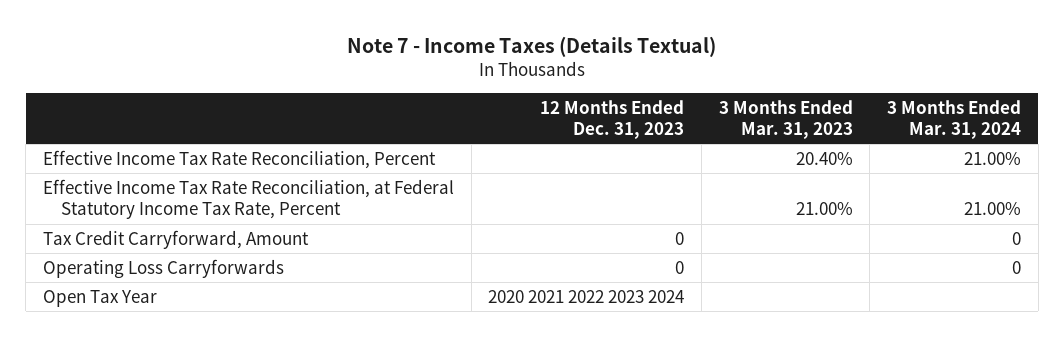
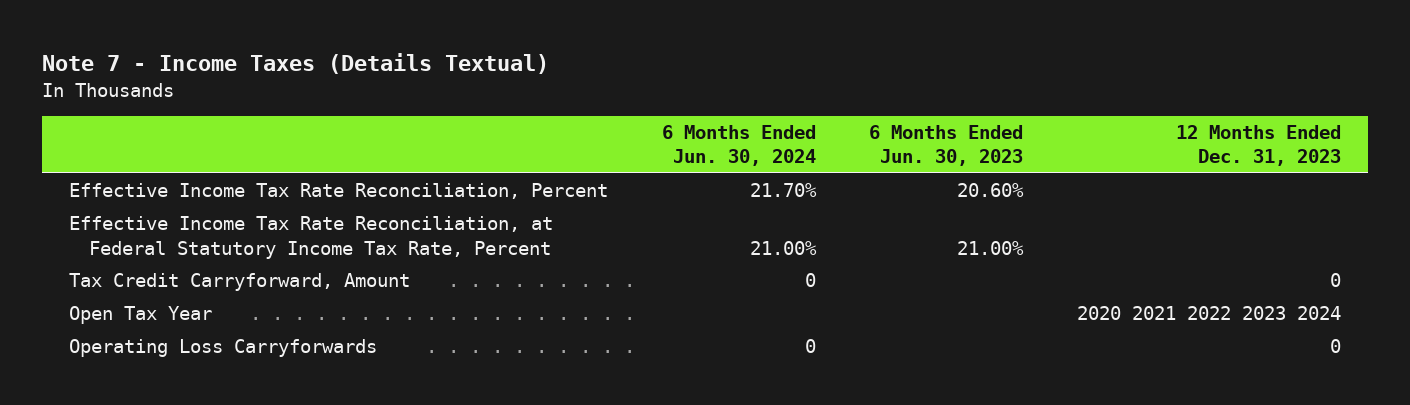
[718,99,853,139] 3 Months Ended Mar. 31, 2023 -> none
[887,99,1022,139] 3 Months Ended Mar. 31, 2024 -> none
none -> [661,125,816,167] 6 Months Ended Jun. 30, 2024
none -> [869,125,1024,167] 6 Months Ended Jun. 30, 2023
[43,258,285,278] Operating Loss Carryforwards -> [68,339,377,358] Operating Loss Carryforwards

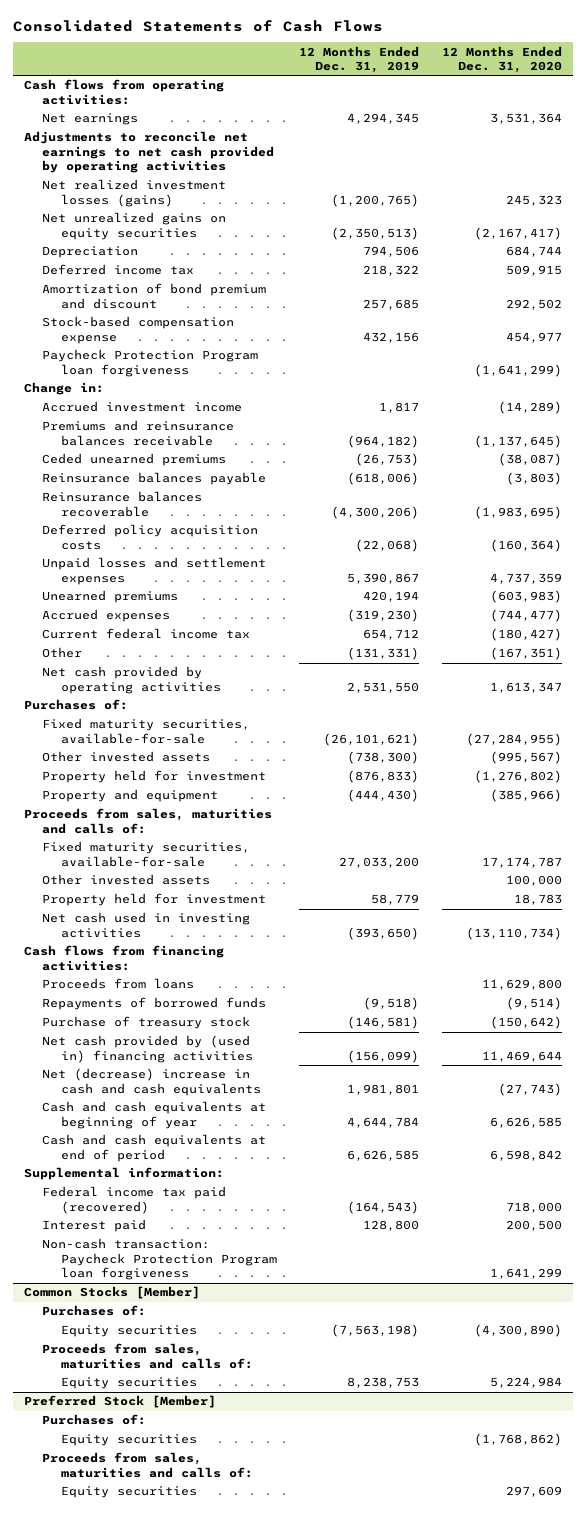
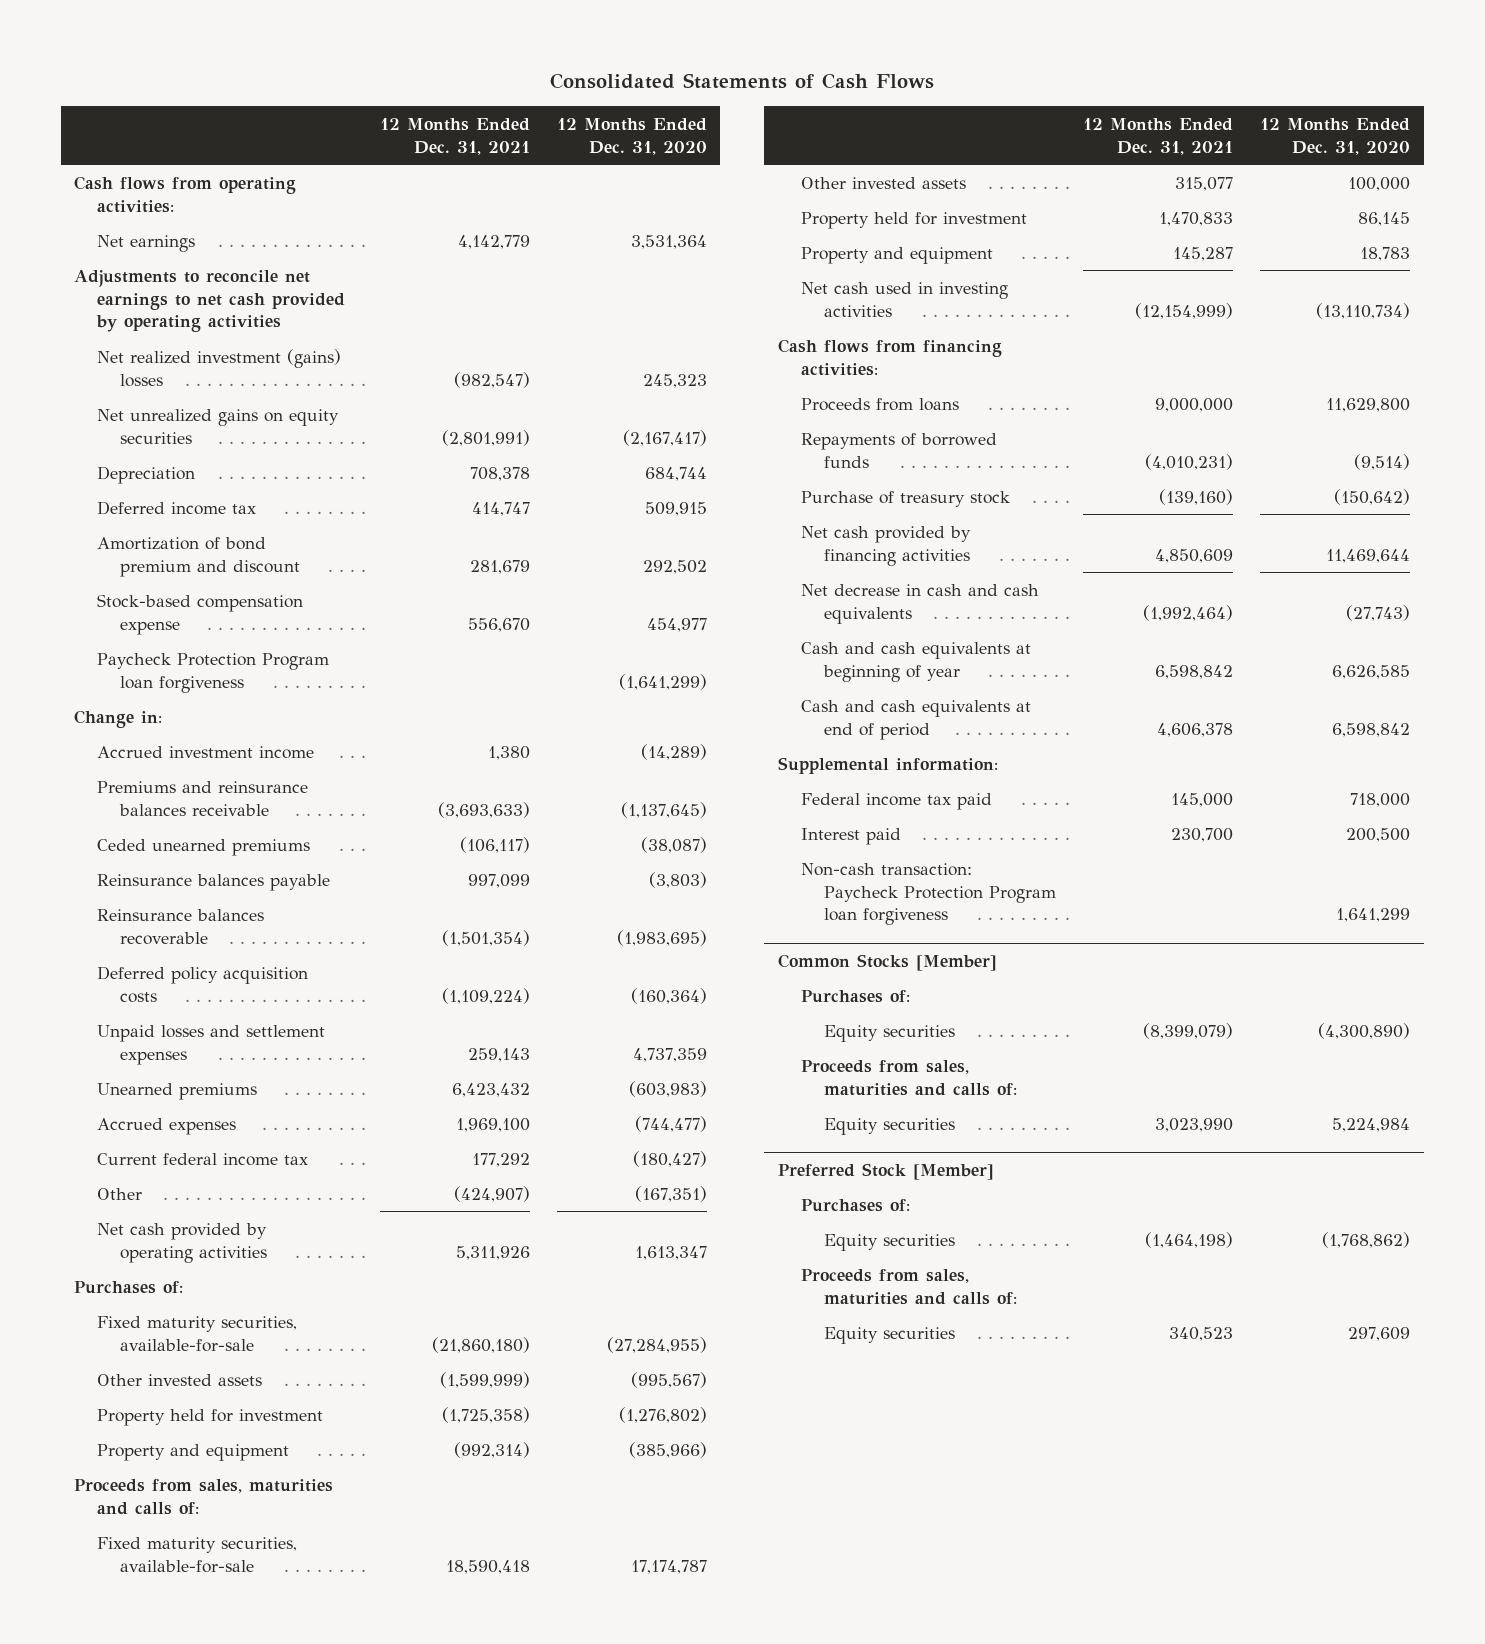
[299,45,420,74] 12 Months Ended Dec. 31, 2019 -> none
none -> [379,117,530,155] 12 Months Ended Dec. 31, 2021
[42,179,227,207] Net realized investment losses (gains) -> [97,348,342,387] Net realized investment (gains) losses
[513,894,562,906] 18,783 -> [1358,211,1411,226] 86,145
none -> [801,246,994,264] Property and equipment
[42,1035,253,1063] Net cash provided by (used in) financing activities -> [801,525,972,566] Net cash provided by financing activities
[42,1068,261,1096] Net (decrease) increase in cash and cash equivalents -> [801,583,1040,624] Net decrease in cash and cash equivalents
[42,1186,227,1214] Federal income tax paid (recovered) -> [801,792,993,810] Federal income tax paid

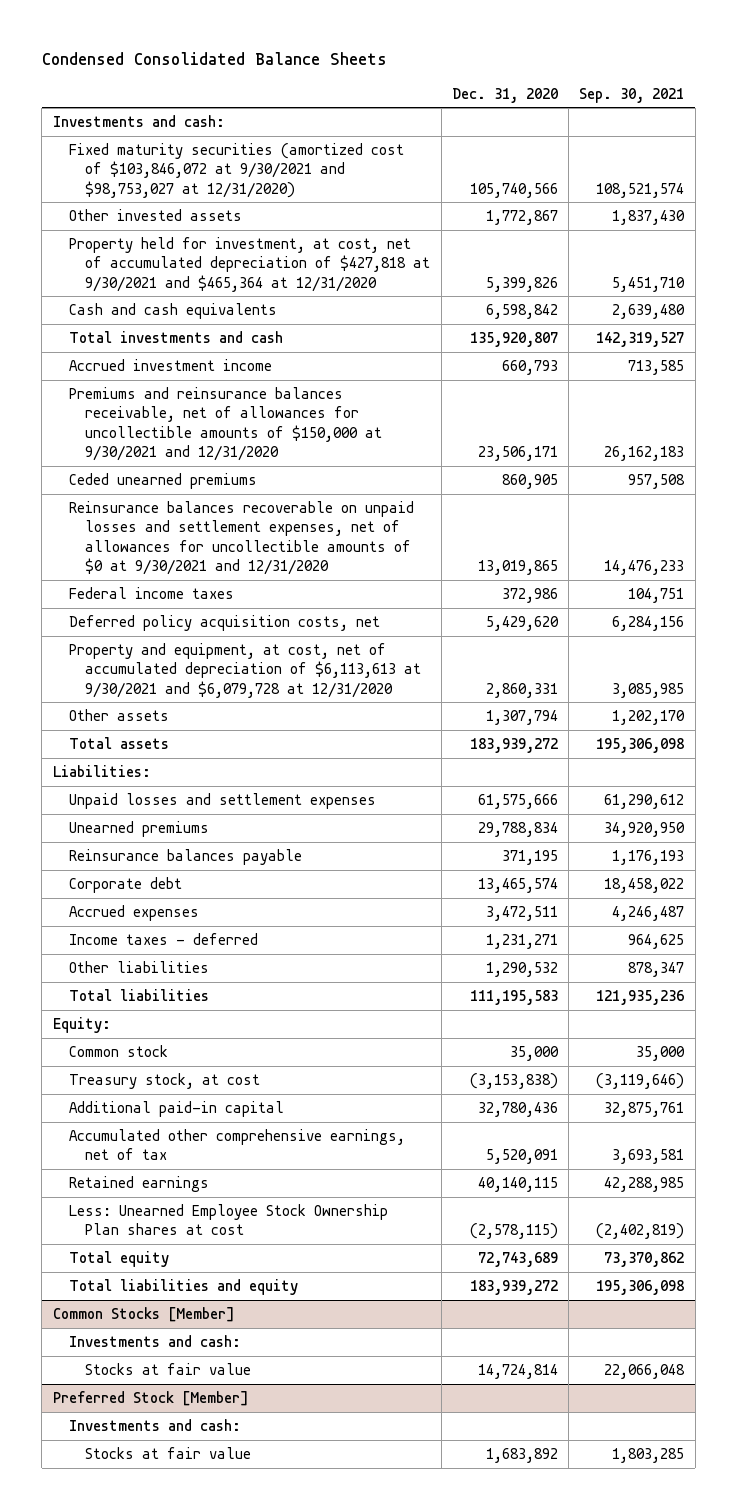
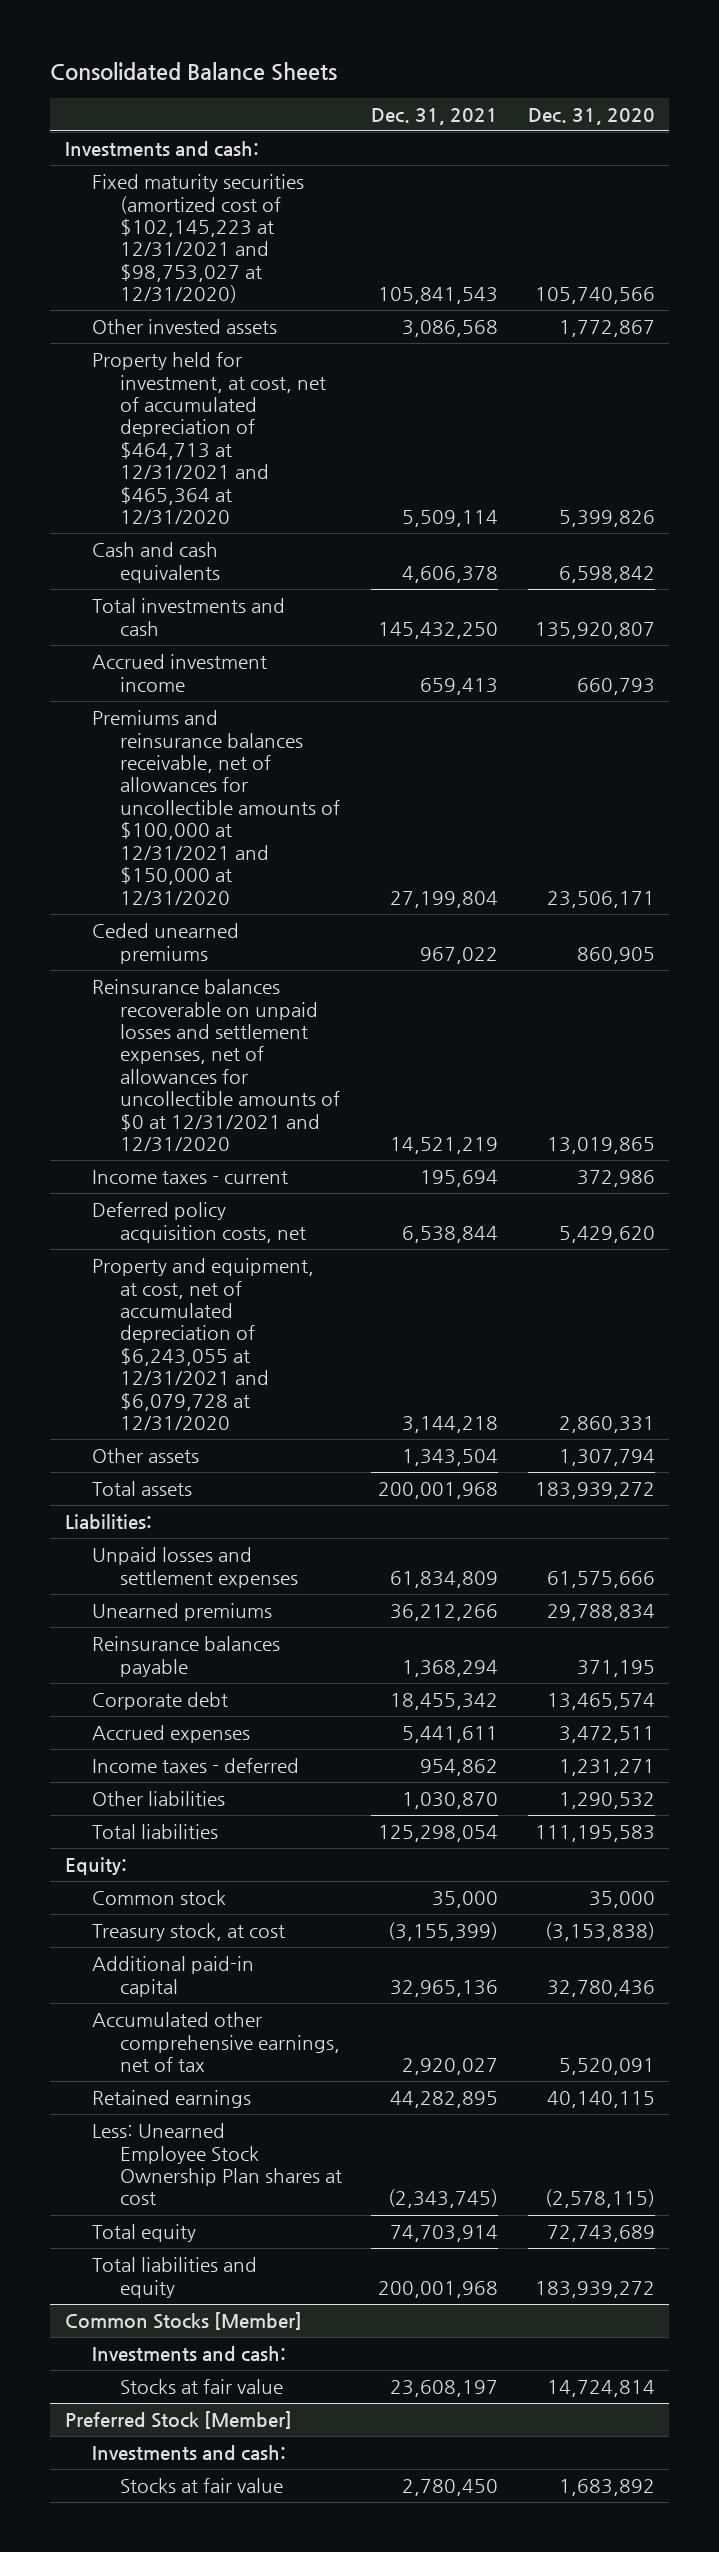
[41,51,387,65] Condensed Consolidated Balance Sheets -> [49,61,337,81] Consolidated Balance Sheets
[579,87,685,103] Sep. 30, 2021 -> none
none -> [371,107,499,125] Dec. 31, 2021
[68,142,404,198] Fixed maturity securities (amortized cost of $103,846,072 at 9/30/2021 and $98,753,027 at 12/31/2020) -> [92,174,305,304] Fixed maturity securities (amortized cost of $102,145,223 at 12/31/2021 and $98,753,027 at 12/31/2020)
[68,236,431,292] Property held for investment, at cost, net of accumulated depreciation of $427,818 at 9/30/2021 and $465,364 at 12/31/2020 -> [92,352,327,526] Property held for investment, at cost, net of accumulated depreciation of $464,713 at 12/31/2021 and $465,364 at 12/31/2020
[68,386,383,461] Premiums and reinsurance balances receivable, net of allowances for uncollectible amounts of $150,000 at 9/30/2021 and 12/31/2020 -> [92,710,341,906] Premiums and reinsurance balances receivable, net of allowances for uncollectible amounts of $100,000 at 12/31/2021 and $150,000 at 12/31/2020
[68,500,414,575] Reinsurance balances recoverable on unpaid losses and settlement expenses, net of allowances for uncollectible amounts of $0 at 9/30/2021 and 12/31/2020 -> [92,979,341,1153] Reinsurance balances recoverable on unpaid losses and settlement expenses, net of allowances for uncollectible amounts of $0 at 12/31/2021 and 12/31/2020
[68,586,234,599] Federal income taxes -> [92,1170,289,1185] Income taxes - current
[68,642,422,698] Property and equipment, at cost, net of accumulated depreciation of $6,113,613 at 9/30/2021 and $6,079,728 at 12/31/2020 -> [92,1258,315,1432] Property and equipment, at cost, net of accumulated depreciation of $6,243,055 at 12/31/2021 and $6,079,728 at 12/31/2020

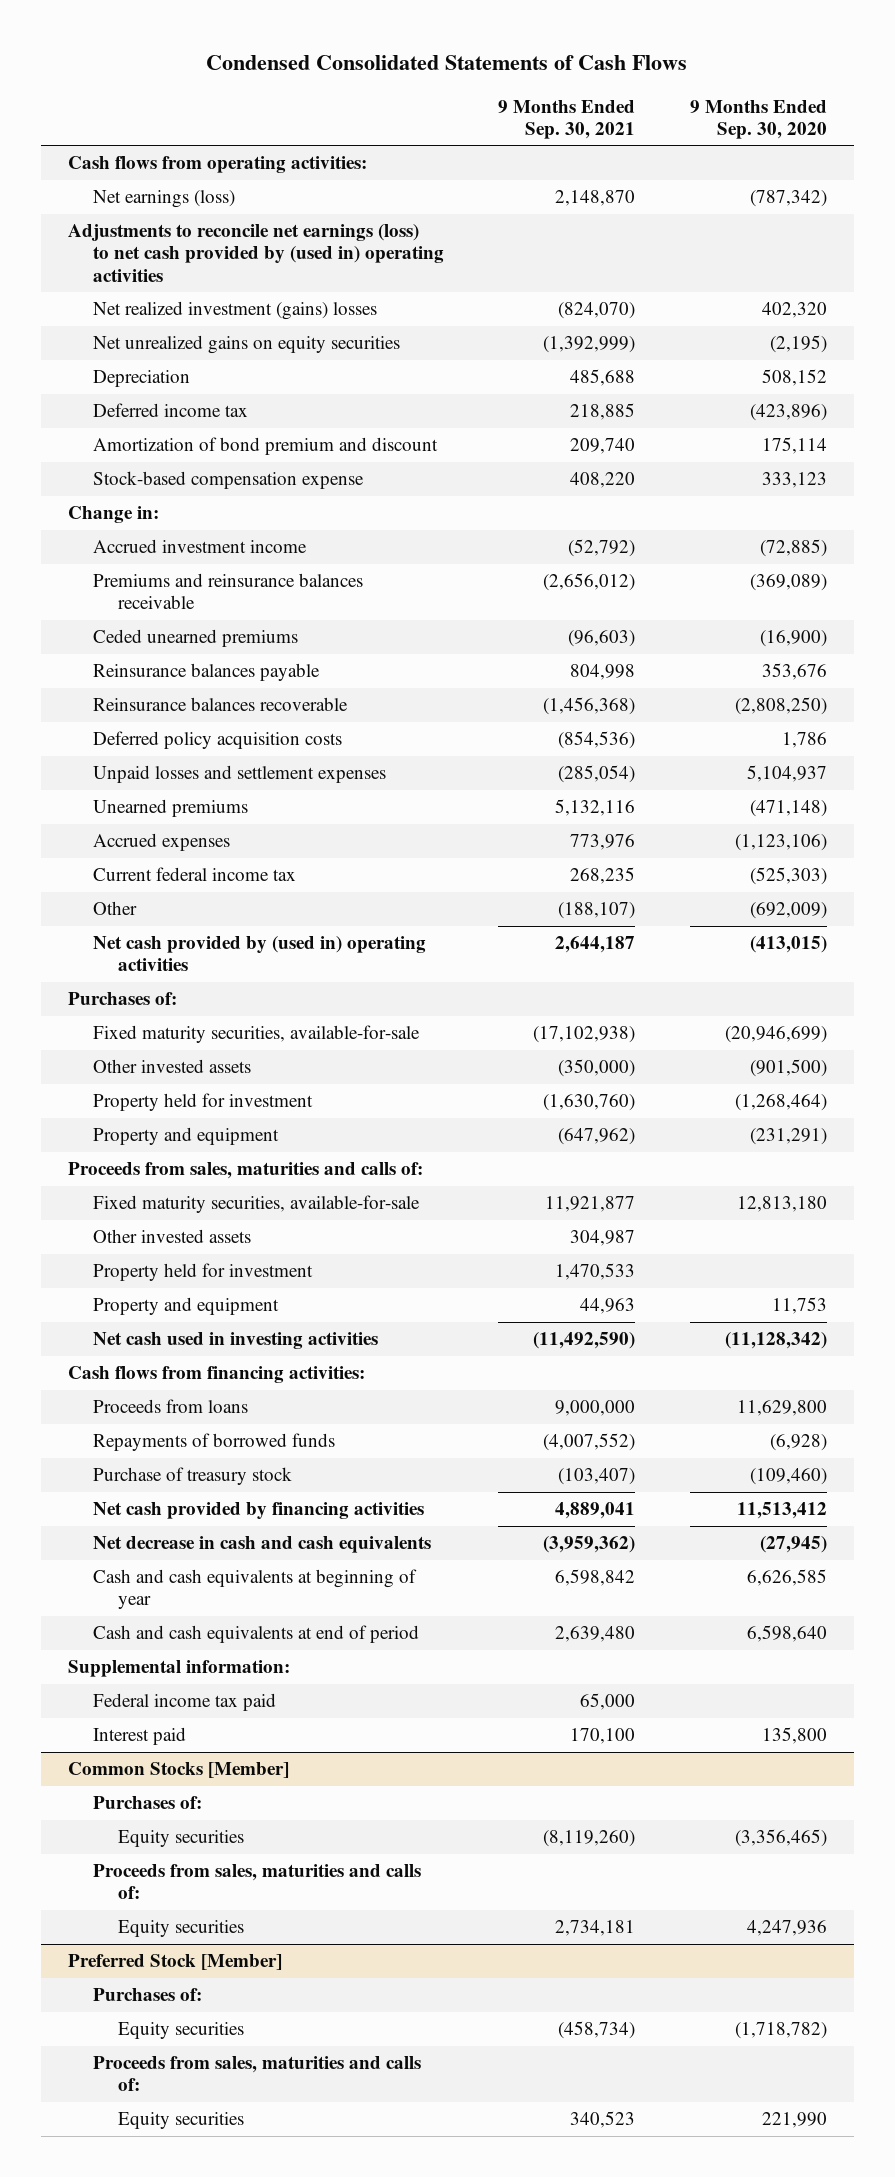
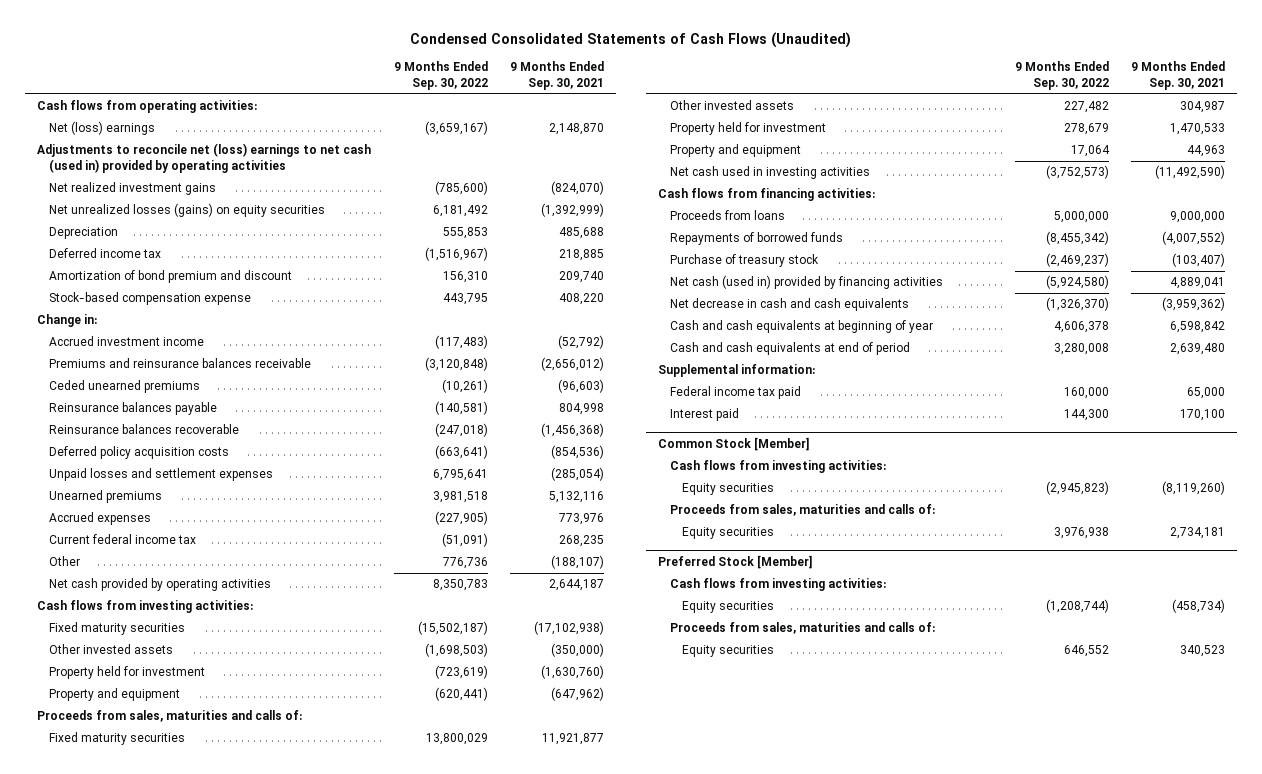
[206,55,688,71] Condensed Consolidated Statements of Cash Flows -> [410,32,852,49] Condensed Consolidated Statements of Cash Flows (Unaudited)
[689,99,827,139] 9 Months Ended Sep. 30, 2020 -> none
none -> [393,61,488,91] 9 Months Ended Sep. 30, 2022
[93,190,236,209] Net earnings (loss) -> [48,121,155,136] Net (loss) earnings
[68,224,445,282] Adjustments to reconcile net earnings (loss) to net cash provided by (used in) operating activities -> [36,143,371,173] Adjustments to reconcile net (loss) earnings to net cash (used in) provided by operating activities
[93,301,378,321] Net realized investment (gains) losses -> [48,182,216,196] Net realized investment gains
[93,335,401,355] Net unrealized gains on equity securities -> [48,203,325,218] Net unrealized losses (gains) on equity securities
[68,992,178,1006] Purchases of: -> none
[93,936,427,972] Net cash provided by (used in) operating activities -> [48,578,271,592] Net cash provided by operating activities
none -> [36,600,253,614] Cash flows from investing activities:
[93,1025,421,1044] Fixed maturity securities, available-for-sale -> [48,622,185,636] Fixed maturity securities
[93,1195,421,1214] Fixed maturity securities, available-for-sale -> [48,732,185,746] Fixed maturity securities
[93,1502,425,1520] Net cash provided by financing activities -> [669,275,943,290] Net cash (used in) provided by financing activities
[93,1796,203,1810] Purchases of: -> none
[68,1762,290,1779] Common Stocks [Member] -> [657,437,810,452] Common Stock [Member]
none -> [669,460,886,474] Cash flows from investing activities:
[93,1988,203,2002] Purchases of: -> none
none -> [669,578,886,592] Cash flows from investing activities:

